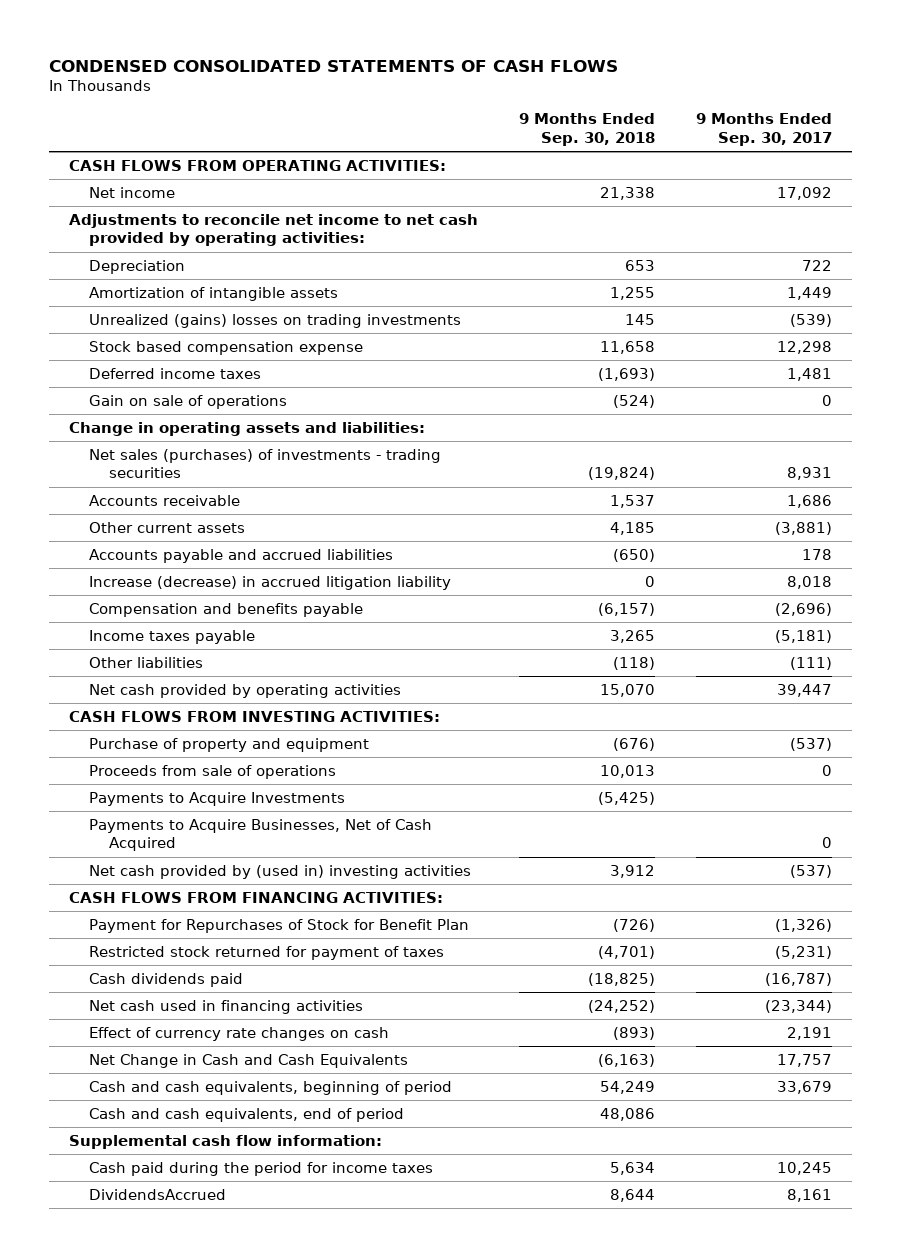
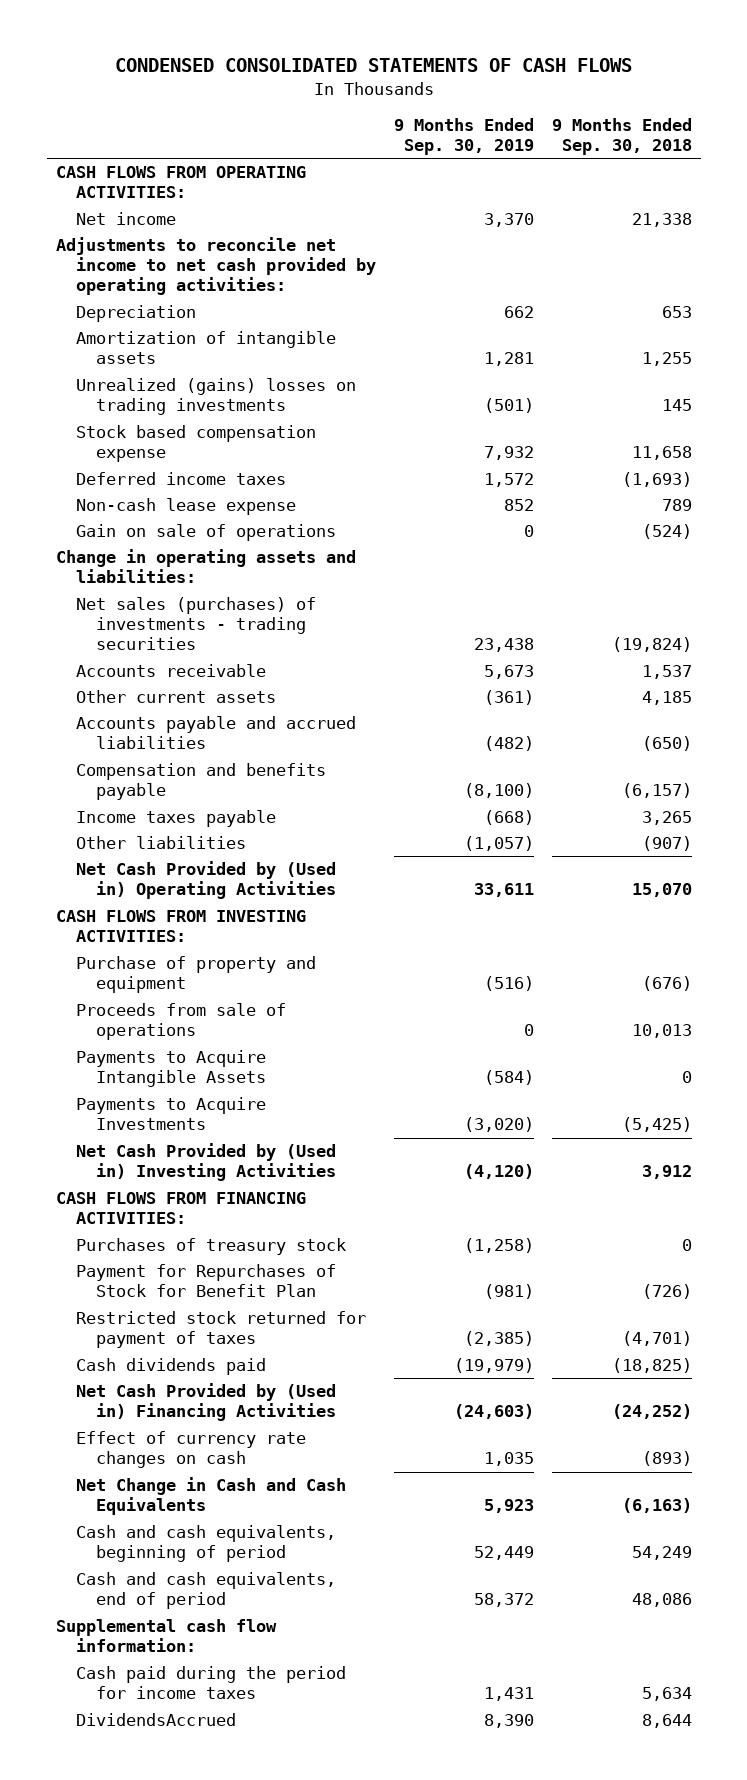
[695,113,832,147] 9 Months Ended Sep. 30, 2017 -> none
none -> [393,117,534,155] 9 Months Ended Sep. 30, 2019
none -> [75,498,296,516] Non-cash lease expense
[89,575,452,590] Increase (decrease) in accrued litigation liability -> none
[613,656,656,670] (118) -> [641,836,692,852] (907)
[89,683,402,698] Net cash provided by operating activities -> [75,861,337,900] Net Cash Provided by (Used in) Operating Activities
none -> [75,1050,267,1088] Payments to Acquire Intangible Assets
[89,818,433,852] Payments to Acquire Businesses, Net of Cash Acquired -> none
[89,864,472,879] Net cash provided by (used in) investing activities -> [75,1143,337,1182] Net Cash Provided by (Used in) Investing Activities
none -> [75,1238,346,1256] Purchases of treasury stock
[89,999,364,1014] Net cash used in financing activities -> [75,1383,337,1422] Net Cash Provided by (Used in) Financing Activities

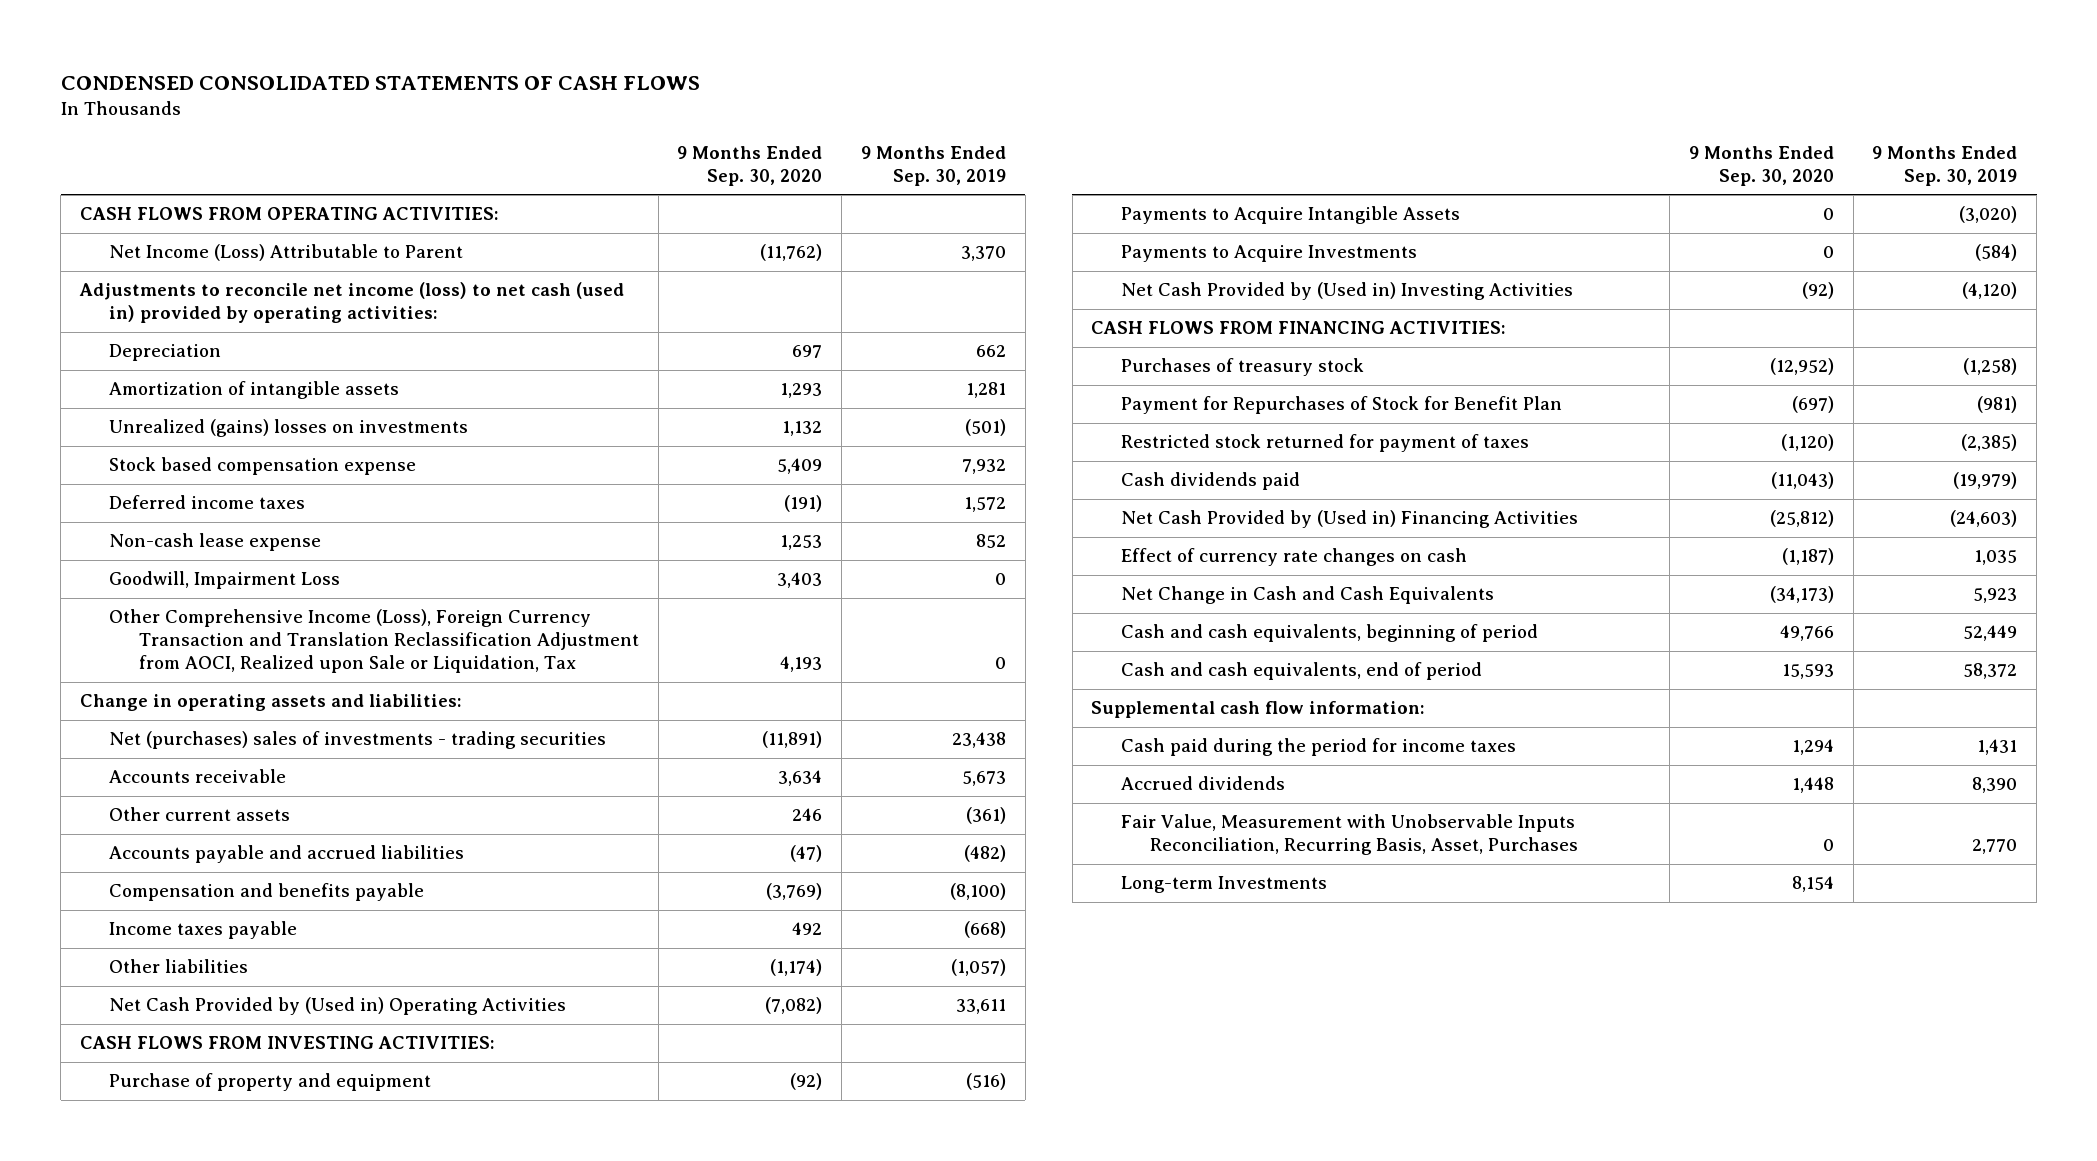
[551,117,692,155] 9 Months Ended Sep. 30, 2018 -> none
none -> [677,145,823,186] 9 Months Ended Sep. 30, 2020
[75,212,176,226] Net income -> [109,244,464,262] Net Income (Loss) Attributable to Parent
[55,237,376,296] Adjustments to reconcile net income to net cash provided by operating activities: -> [78,282,624,324] Adjustments to reconcile net income (loss) to net cash (used in) provided by operating activities:
[75,378,356,416] Unrealized (gains) losses on trading investments -> [109,419,469,438] Unrealized (gains) losses on investments
[75,524,336,542] Gain on sale of operations -> none
none -> [109,571,341,590] Goodwill, Impairment Loss
none -> [109,609,639,674] Other Comprehensive Income (Loss), Foreign Currency Transaction and Translation Reclassification Adjustment from AOCI, Realized upon Sale or Liquidation, Tax
[75,597,316,651] Net sales (purchases) of investments - trading securities -> [109,731,607,750] Net (purchases) sales of investments - trading securities
[75,1003,286,1041] Proceeds from sale of operations -> none
[483,1070,534,1086] (584) -> [1959,206,2018,224] (3,020)
[463,1117,534,1133] (3,020) -> [1975,244,2018,262] (584)
[75,1713,236,1727] DividendsAccrued -> [1120,776,1285,791] Accrued dividends
none -> [1120,814,1579,856] Fair Value, Measurement with Unobservable Inputs Reconciliation, Recurring Basis, Asset, Purchases
none -> [1120,876,1327,894] Long-term Investments

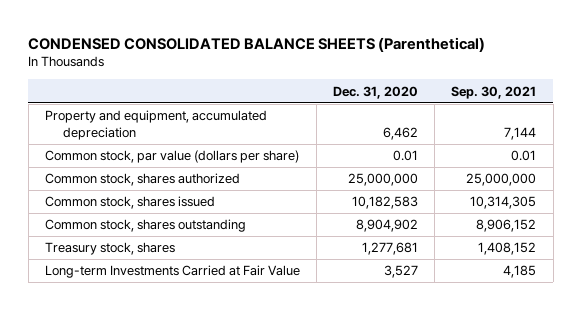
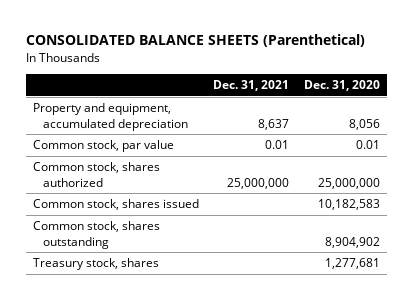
[28,36,486,52] CONDENSED CONSOLIDATED BALANCE SHEETS (Parenthetical) -> [26,34,366,48] CONSOLIDATED BALANCE SHEETS (Parenthetical)
[451,85,537,99] Sep. 30, 2021 -> none
none -> [213,80,290,92] Dec. 31, 2021
[383,127,419,141] 6,462 -> [348,118,380,130] 8,056
[44,150,299,164] Common stock, par value (dollars per share) -> [33,140,175,153] Common stock, par value
[44,265,300,279] Long-term Investments Carried at Fair Value -> none

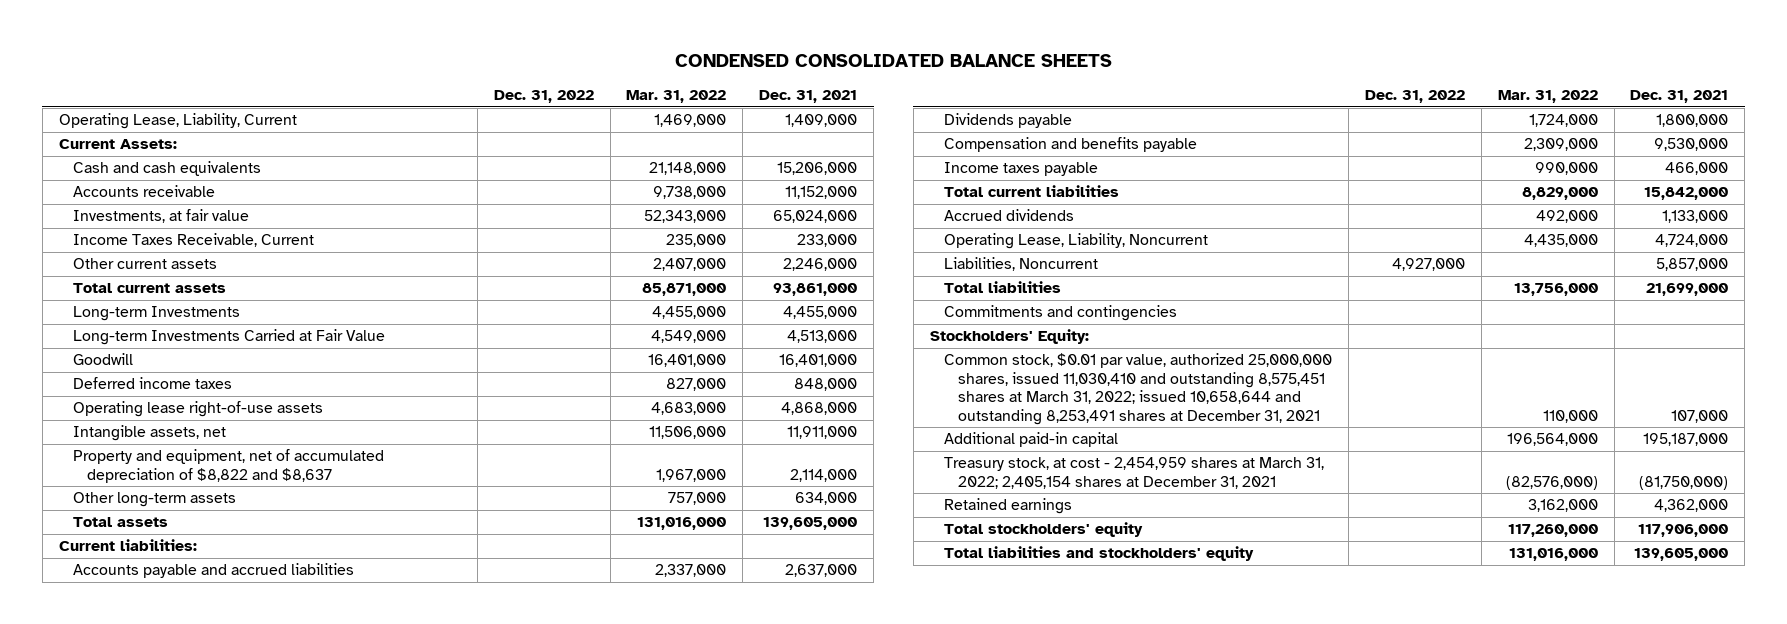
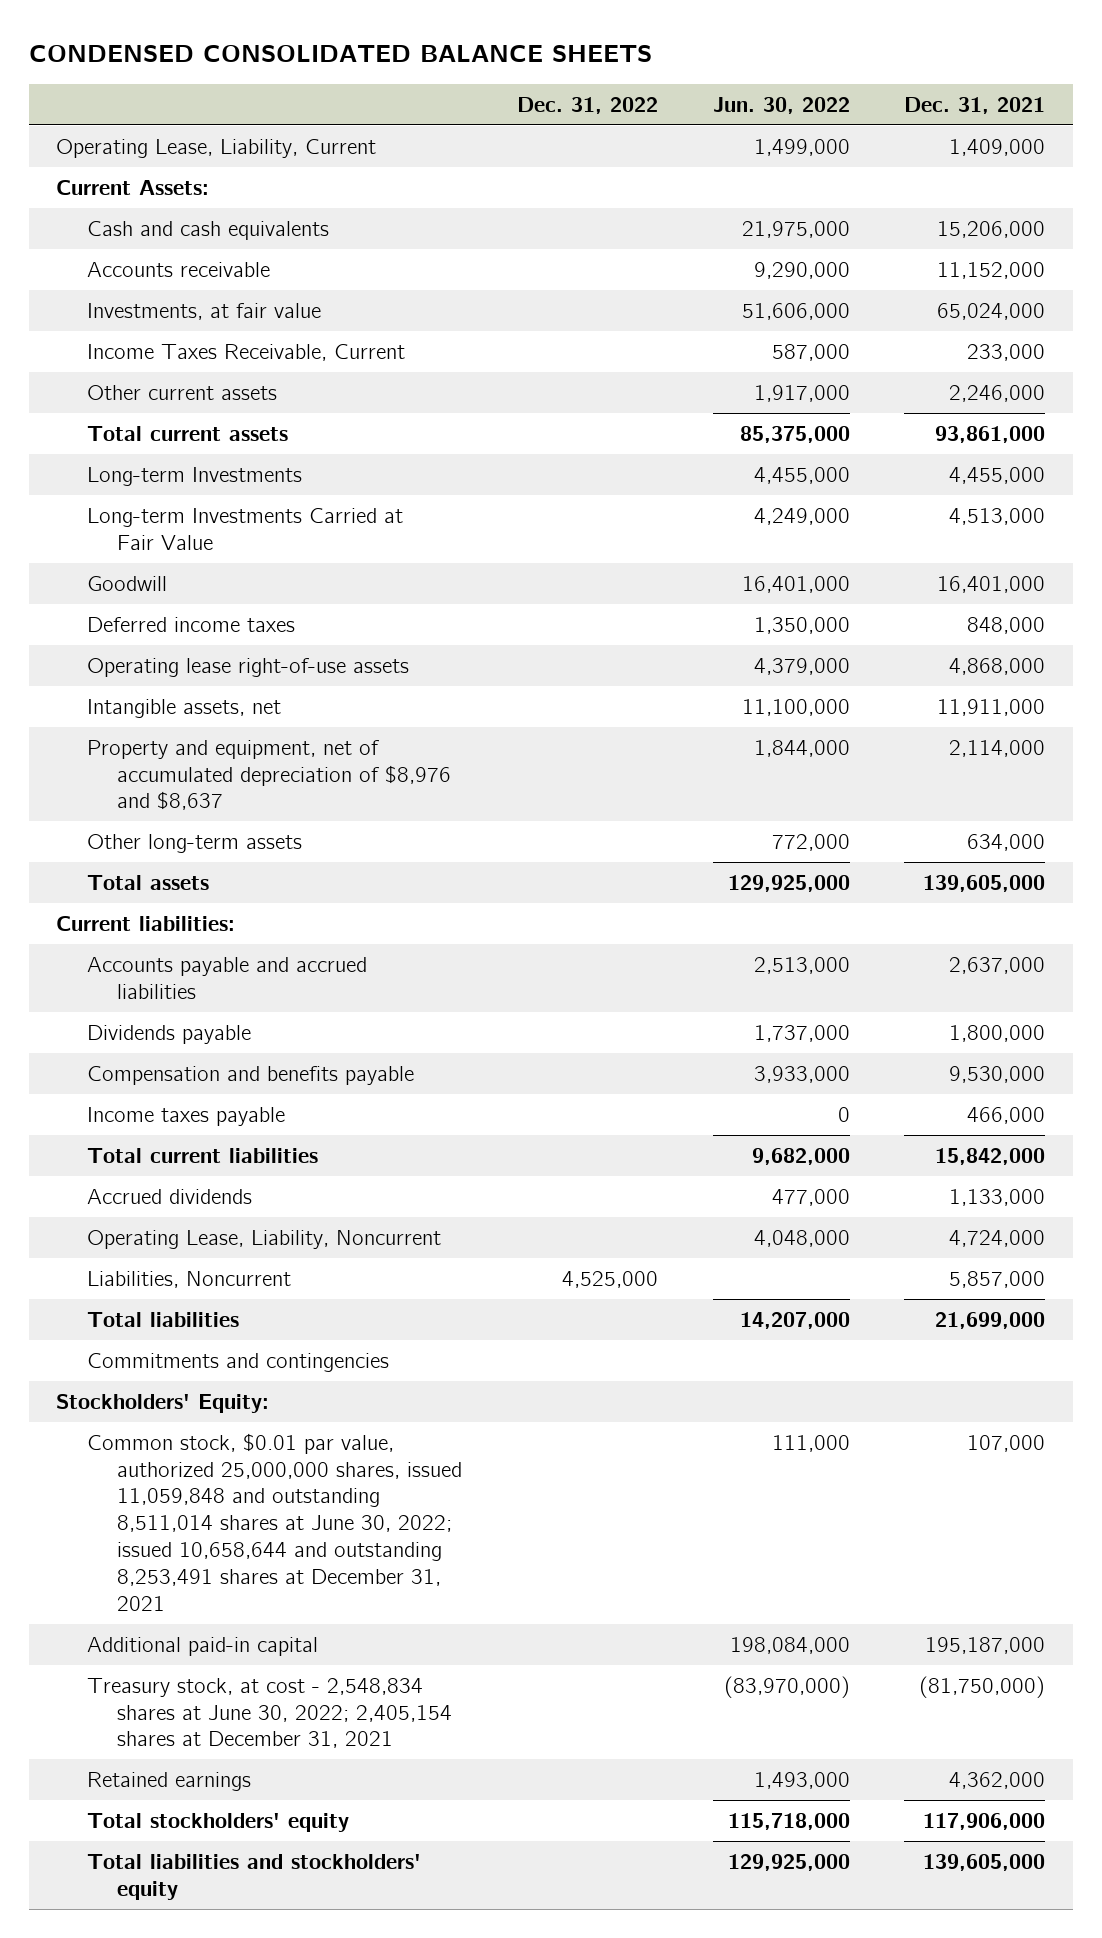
[626,90,727,104] Mar. 31, 2022 -> none
none -> [712,96,850,114] Jun. 30, 2022
[72,449,384,483] Property and equipment, net of accumulated depreciation of $8,822 and $8,637 -> [86,739,452,811] Property and equipment, net of accumulated depreciation of $8,976 and $8,637
[1391,258,1465,272] 4,927,000 -> [561,1270,658,1288] 4,525,000
[944,353,1333,426] Common stock, $0.01 par value, authorized 25,000,000 shares, issued 11,030,410 and outstanding 8,575,451 shares at March 31, 2022; issued 10,658,644 and outstanding 8,253,491 shares at December 31, 2021 -> [86,1432,463,1611] Common stock, $0.01 par value, authorized 25,000,000 shares, issued 11,059,848 and outstanding 8,511,014 shares at June 30, 2022; issued 10,658,644 and outstanding 8,253,491 shares at December 31, 2021
[944,457,1325,489] Treasury stock, at cost - 2,454,959 shares at March 31, 2022; 2,405,154 shares at December 31, 2021 -> [86,1677,453,1749] Treasury stock, at cost - 2,548,834 shares at June 30, 2022; 2,405,154 shares at December 31, 2021

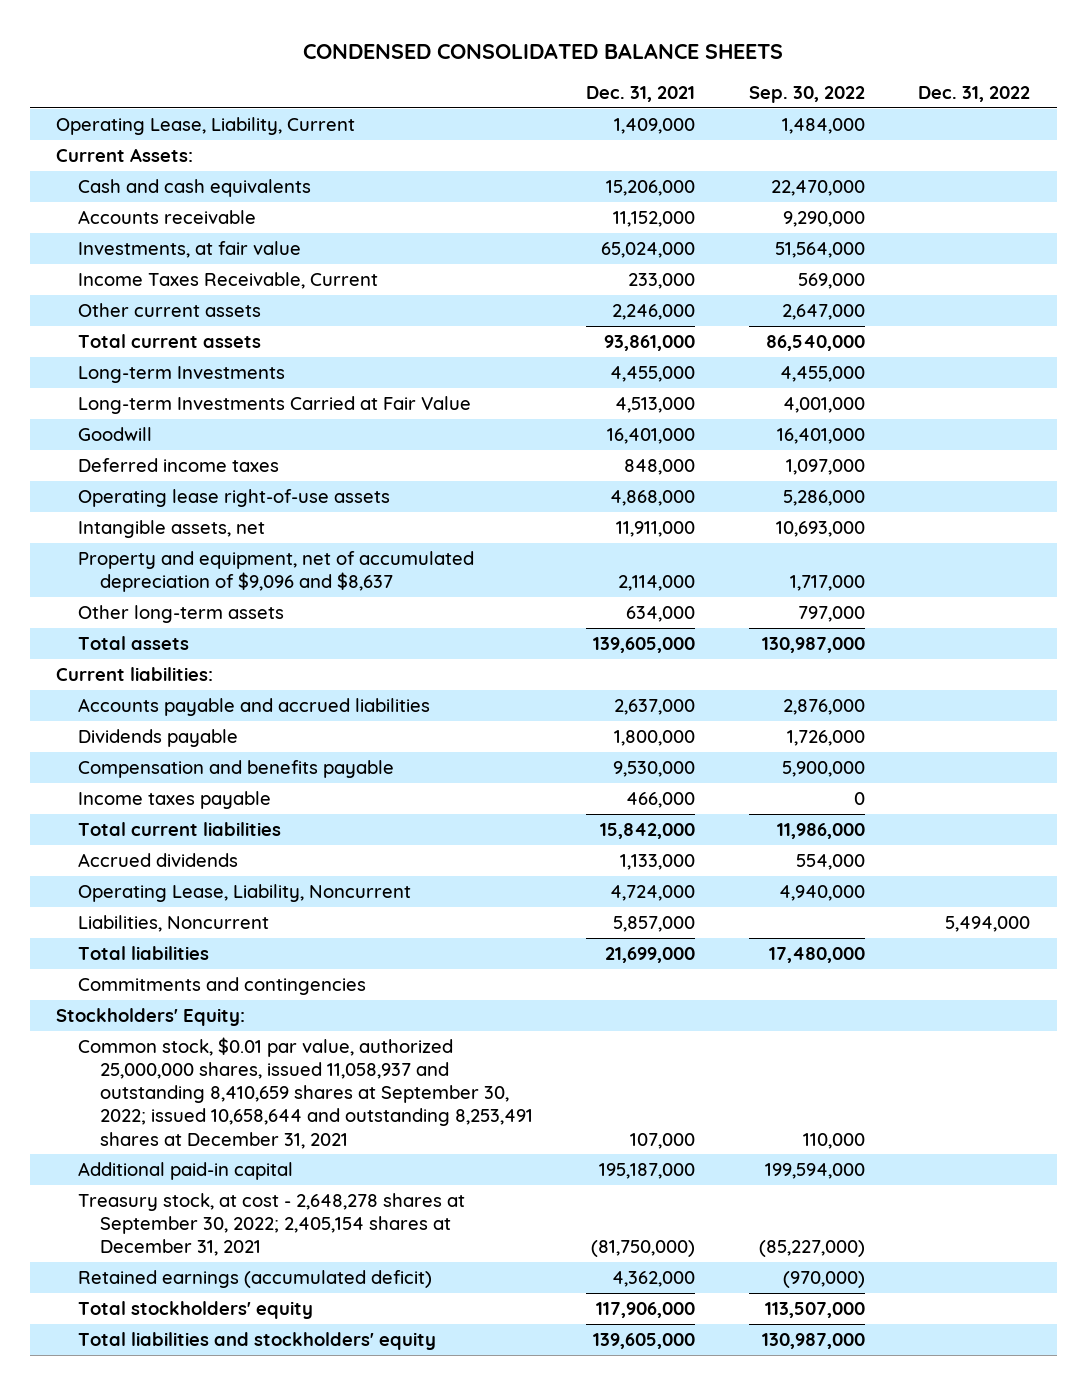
[712,96,850,114] Jun. 30, 2022 -> none
none -> [748,86,865,104] Sep. 30, 2022
[86,739,452,811] Property and equipment, net of accumulated depreciation of $8,976 and $8,637 -> [78,550,475,593] Property and equipment, net of accumulated depreciation of $9,096 and $8,637
[561,1270,658,1288] 4,525,000 -> [944,915,1030,932] 5,494,000
[86,1432,463,1611] Common stock, $0.01 par value, authorized 25,000,000 shares, issued 11,059,848 and outstanding 8,511,014 shares at June 30, 2022; issued 10,658,644 and outstanding 8,253,491 shares at December 31, 2021 -> [78,1036,533,1149] Common stock, $0.01 par value, authorized 25,000,000 shares, issued 11,058,937 and outstanding 8,410,659 shares at September 30, 2022; issued 10,658,644 and outstanding 8,253,491 shares at December 31, 2021
[86,1677,453,1749] Treasury stock, at cost - 2,548,834 shares at June 30, 2022; 2,405,154 shares at December 31, 2021 -> [78,1192,466,1257] Treasury stock, at cost - 2,648,278 shares at September 30, 2022; 2,405,154 shares at December 31, 2021
[86,1771,251,1791] Retained earnings -> [78,1269,433,1288] Retained earnings (accumulated deficit)

